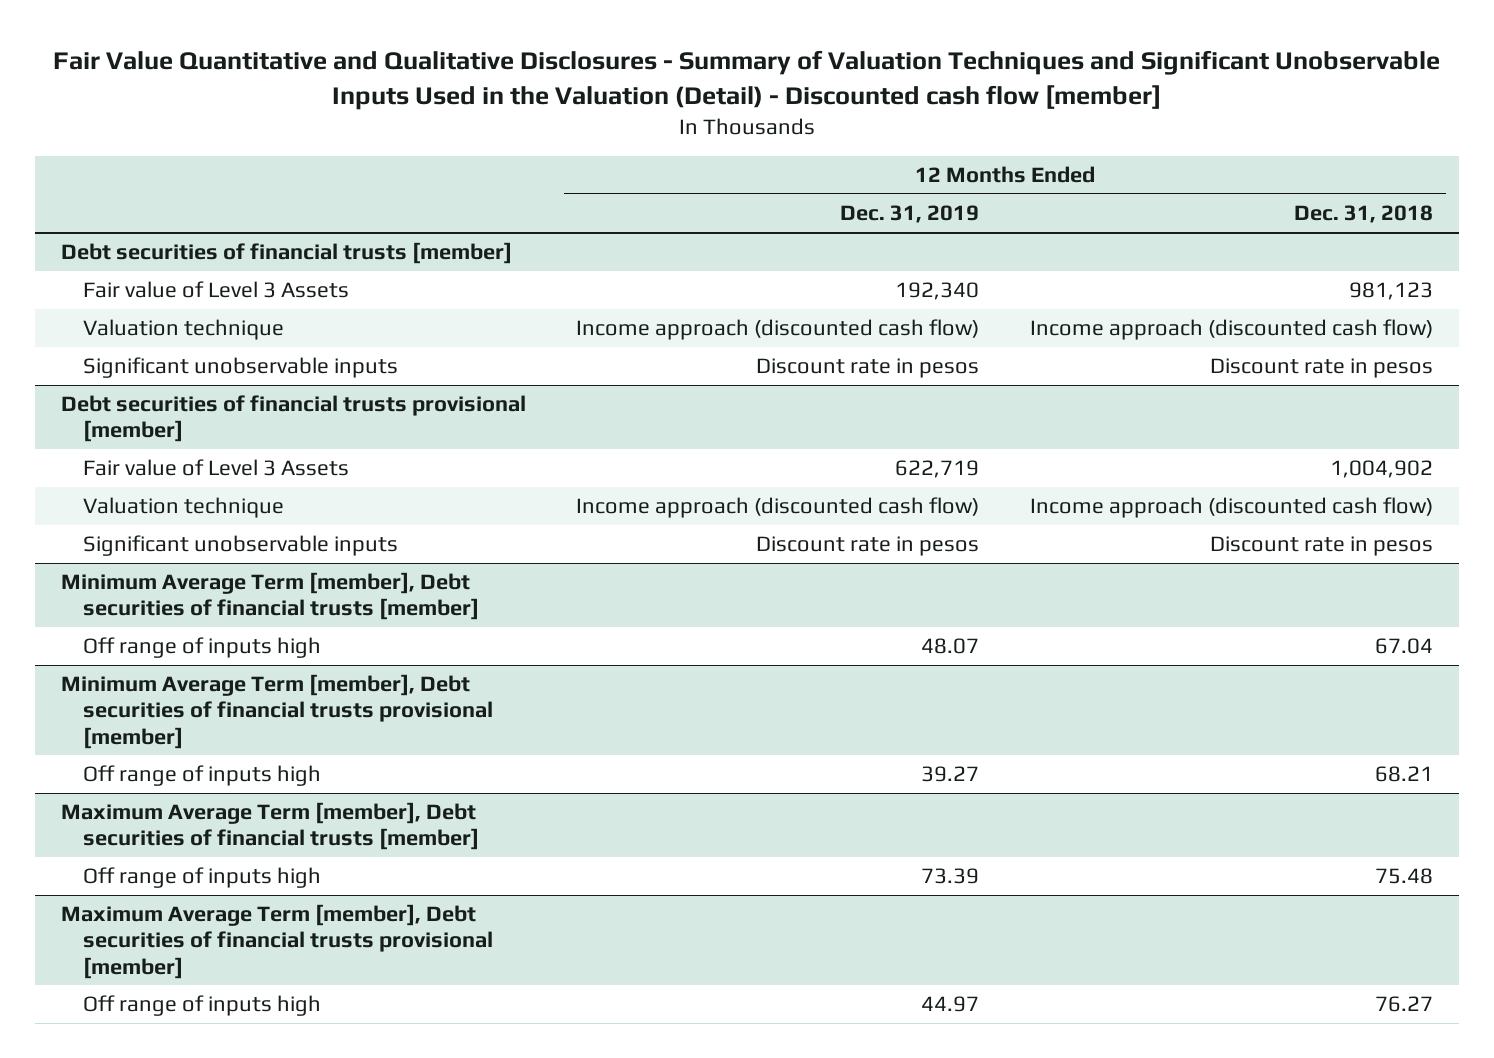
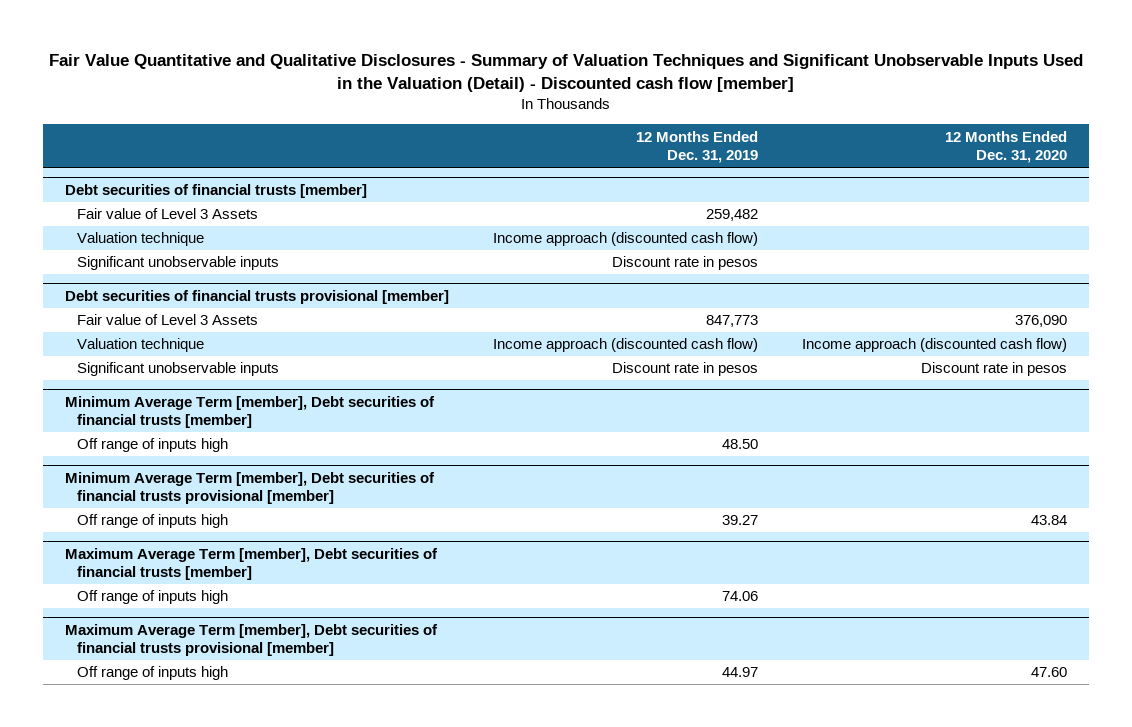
[1294,205,1434,224] Dec. 31, 2018 -> none
none -> [945,130,1068,164] 12 Months Ended Dec. 31, 2020
[895,282,980,301] 192,340 -> [706,209,759,222] 259,482
[895,460,980,479] 622,719 -> [706,315,759,328] 847,773
[921,638,980,655] 48.07 -> [722,439,759,450] 48.50
[921,868,980,885] 73.39 -> [722,591,759,602] 74.06

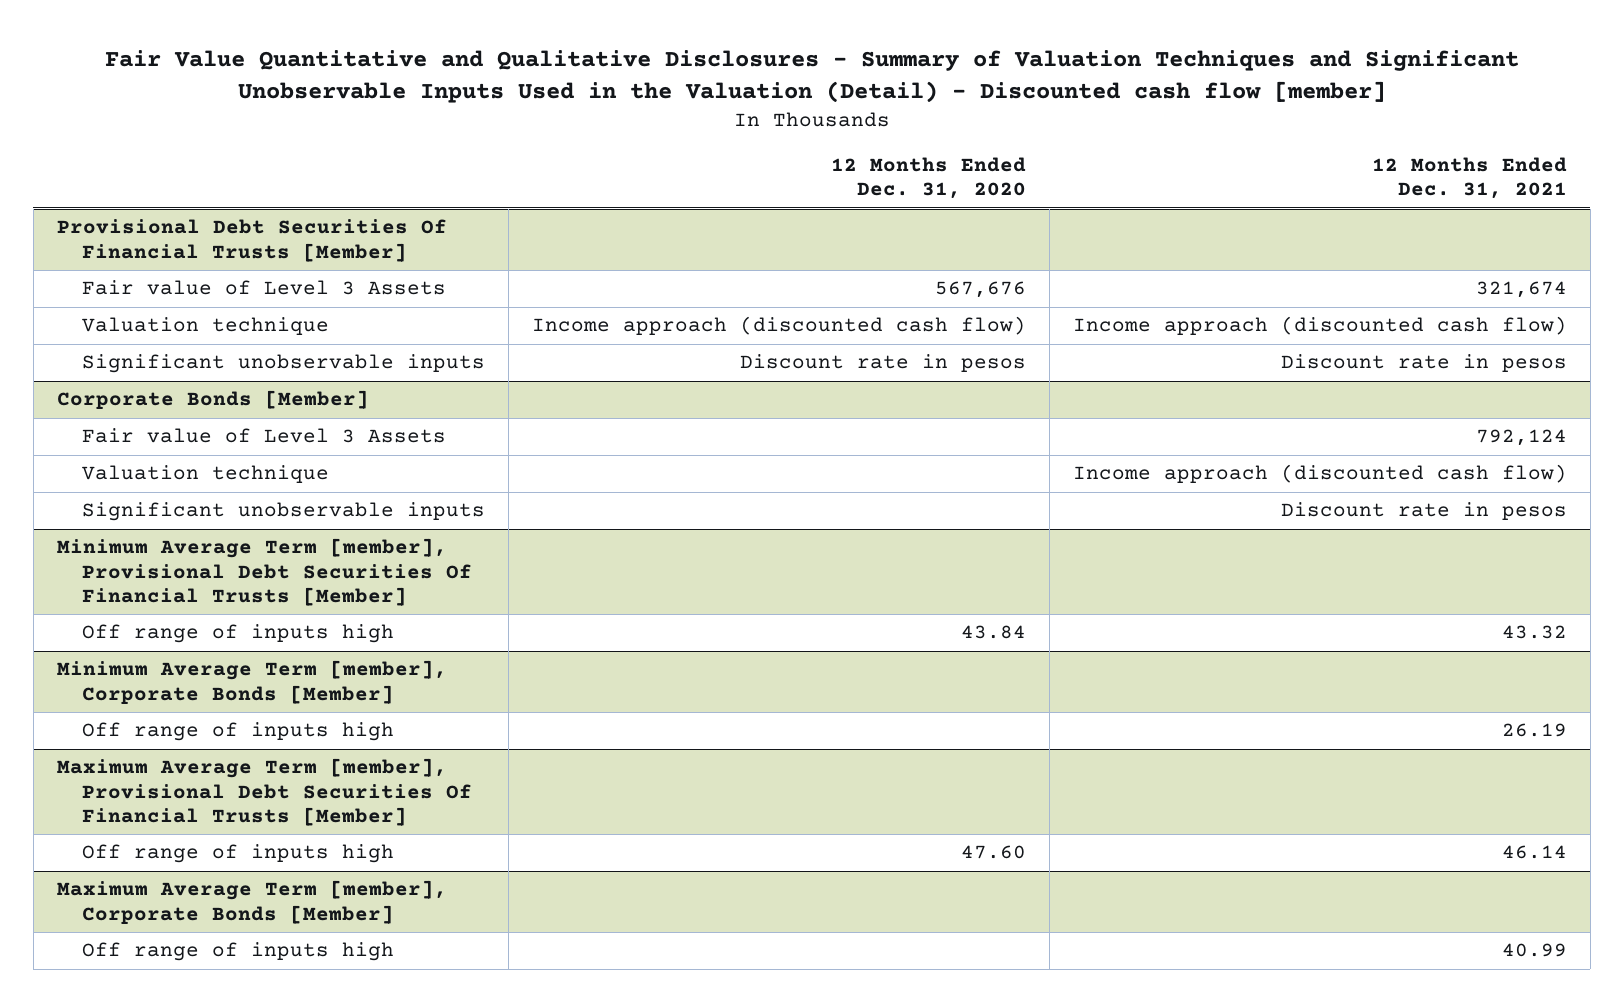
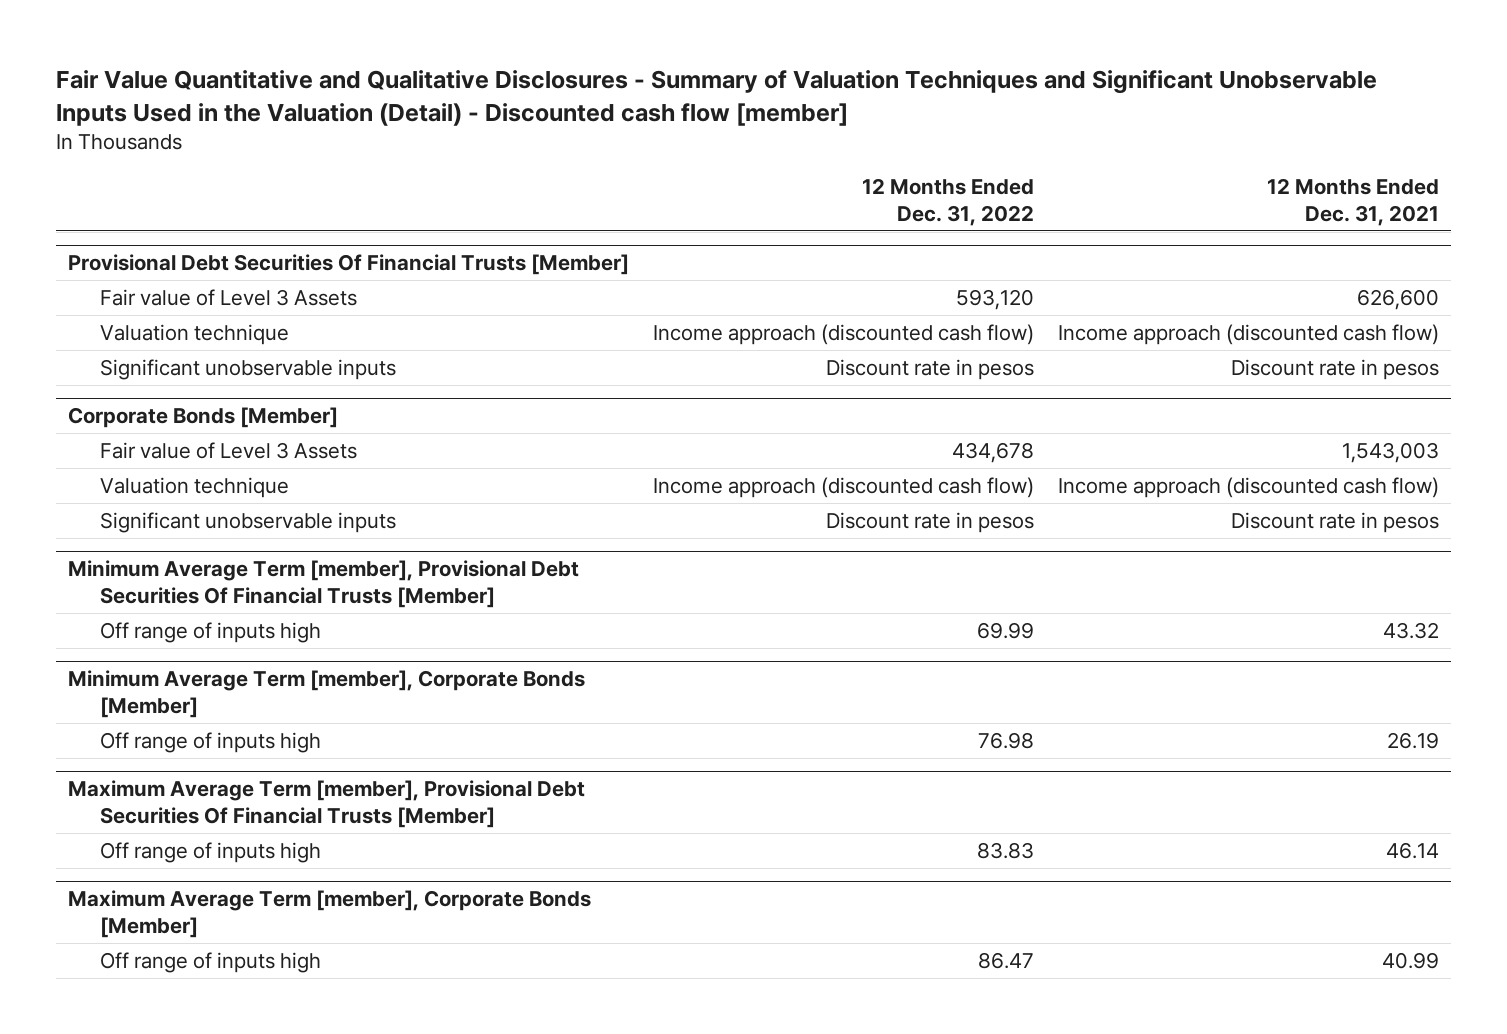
[830,157,1026,200] 12 Months Ended Dec. 31, 2020 -> none
none -> [862,178,1035,226] 12 Months Ended Dec. 31, 2022
[1475,281,1567,299] 321,674 -> [1357,288,1440,310] 626,600
[1475,429,1567,447] 792,124 -> [1342,441,1440,463] 1,543,003

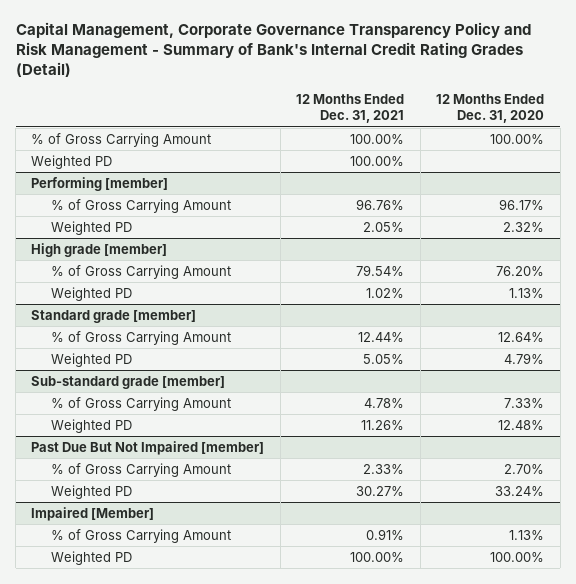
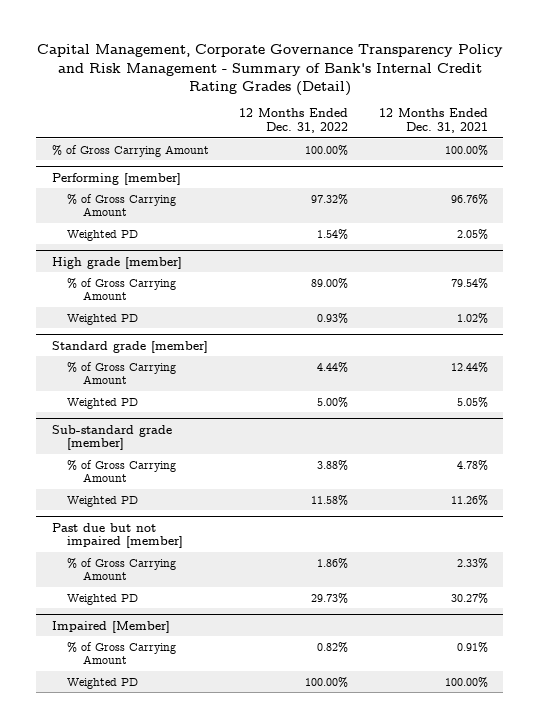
[436,94,545,124] 12 Months Ended Dec. 31, 2020 -> none
none -> [239,108,349,134] 12 Months Ended Dec. 31, 2022
[31,154,113,169] Weighted PD -> none
[31,440,265,455] Past Due But Not Impaired [member] -> [51,522,184,549] Past due but not impaired [member]

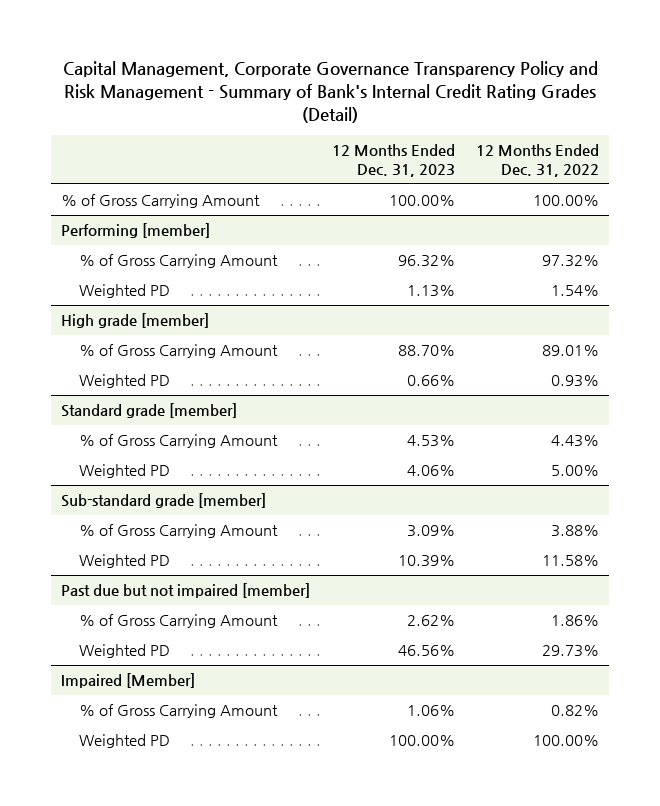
[379,108,489,134] 12 Months Ended Dec. 31, 2021 -> none
none -> [331,143,455,177] 12 Months Ended Dec. 31, 2023
[311,277,349,289] 89.00% -> [541,345,599,357] 89.01%
[317,361,349,373] 4.44% -> [550,435,599,448] 4.43%

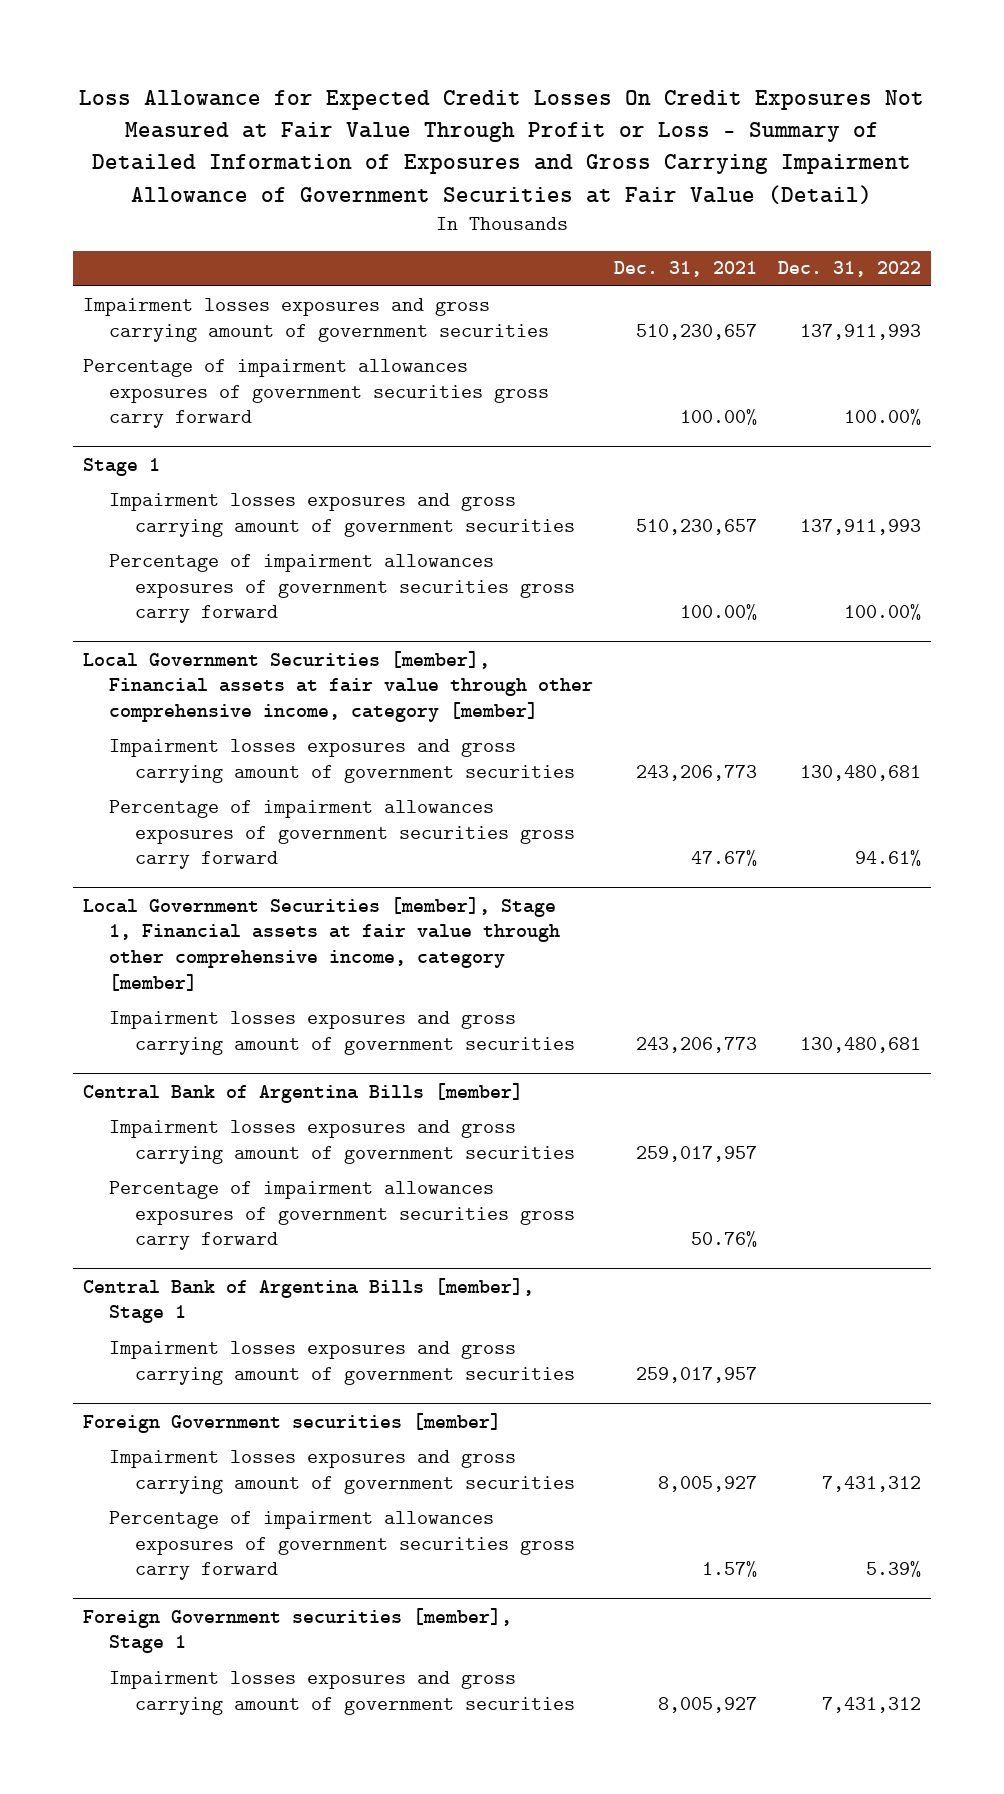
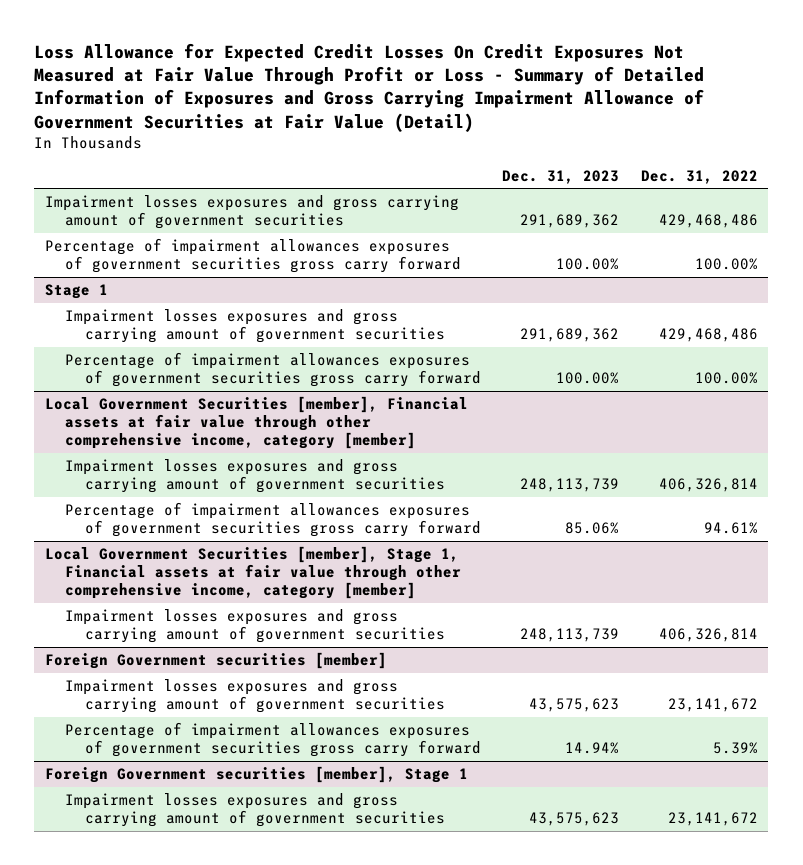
[613,261,757,278] Dec. 31, 2021 -> none
none -> [502,169,620,184] Dec. 31, 2023
[799,323,921,340] 137,911,993 -> [658,214,758,229] 429,468,486
[799,518,921,535] 137,911,993 -> [658,328,758,343] 429,468,486
[799,764,921,781] 130,480,681 -> [658,478,758,493] 406,326,814
[83,1082,524,1103] Central Bank of Argentina Bills [member] -> none
[108,1119,575,1164] Impairment losses exposures and gross carrying amount of government securities -> none
[108,1180,575,1251] Percentage of impairment allowances exposures of government securities gross carry forward -> none
[83,1277,535,1324] Central Bank of Argentina Bills [member], Stage 1 -> none
[108,1340,575,1385] Impairment losses exposures and gross carrying amount of government securities -> none
[799,1036,921,1053] 130,480,681 -> [658,628,758,643] 406,326,814
[821,1475,921,1492] 7,431,312 -> [667,698,758,713] 23,141,672
[821,1696,921,1713] 7,431,312 -> [667,812,758,827] 23,141,672

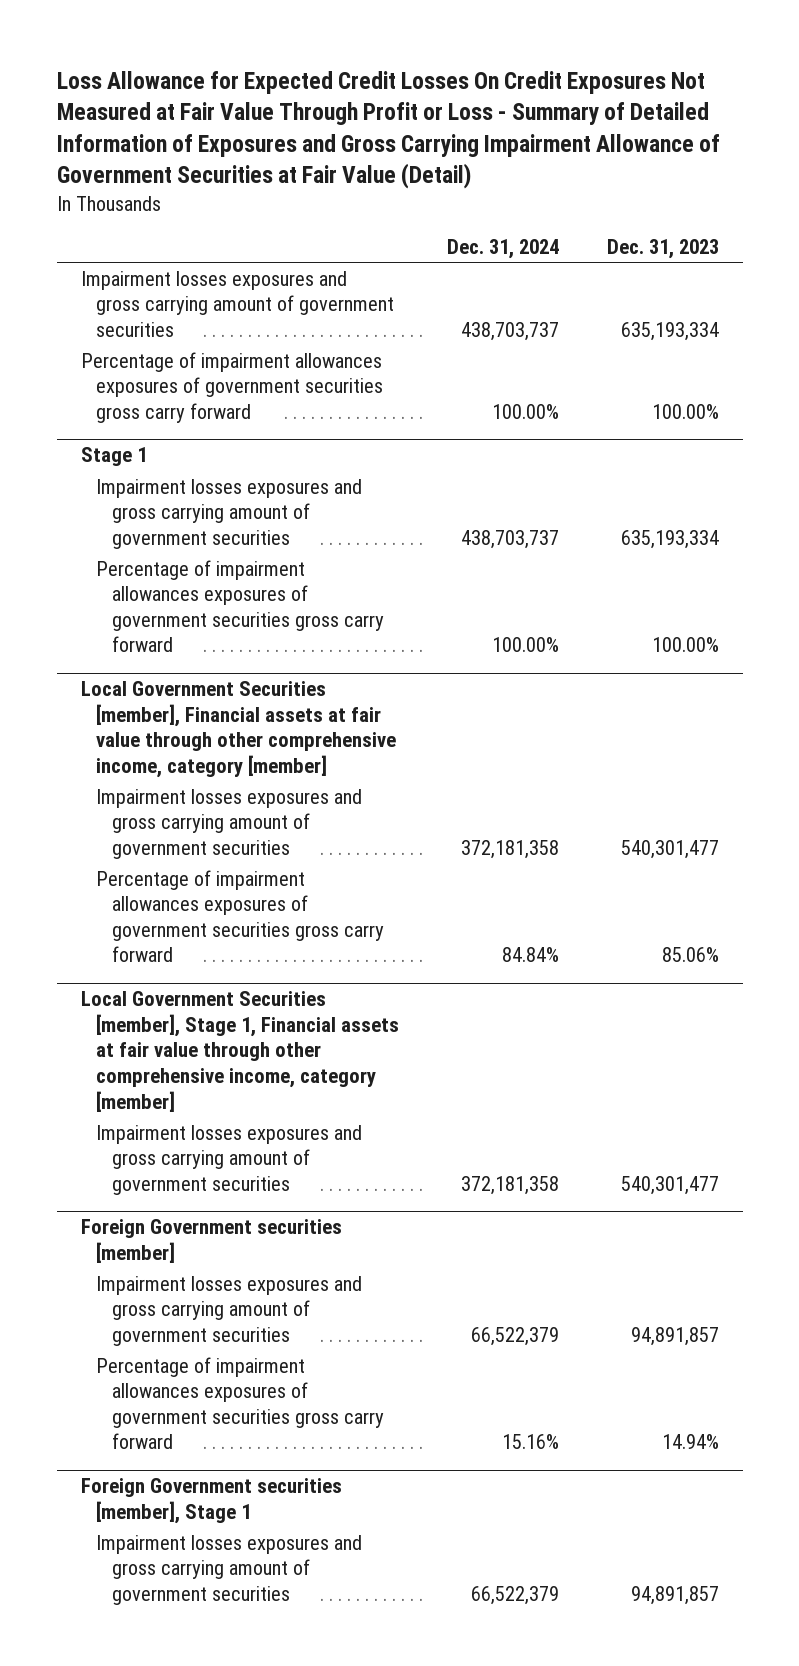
[640,169,758,184] Dec. 31, 2022 -> none
none -> [446,238,559,259] Dec. 31, 2024
[520,214,620,229] 291,689,362 -> [620,321,719,341] 635,193,334
[520,328,620,343] 291,689,362 -> [620,529,719,549] 635,193,334
[520,478,620,493] 248,113,739 -> [620,839,719,859] 540,301,477
[520,628,620,643] 248,113,739 -> [620,1175,719,1195] 540,301,477
[529,698,620,713] 43,575,623 -> [630,1326,719,1346] 94,891,857
[529,812,620,827] 43,575,623 -> [630,1585,719,1605] 94,891,857

